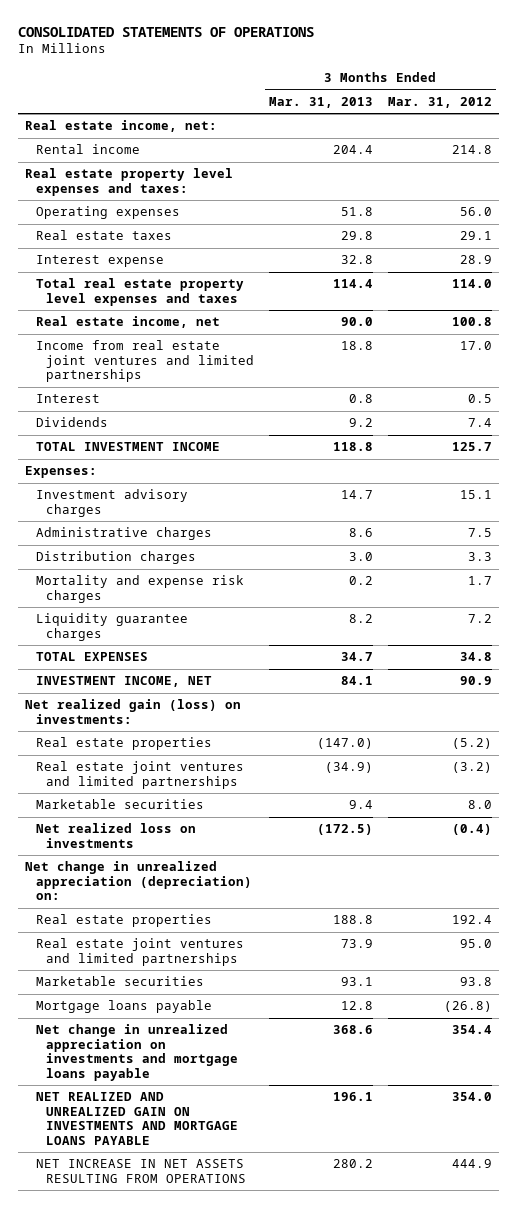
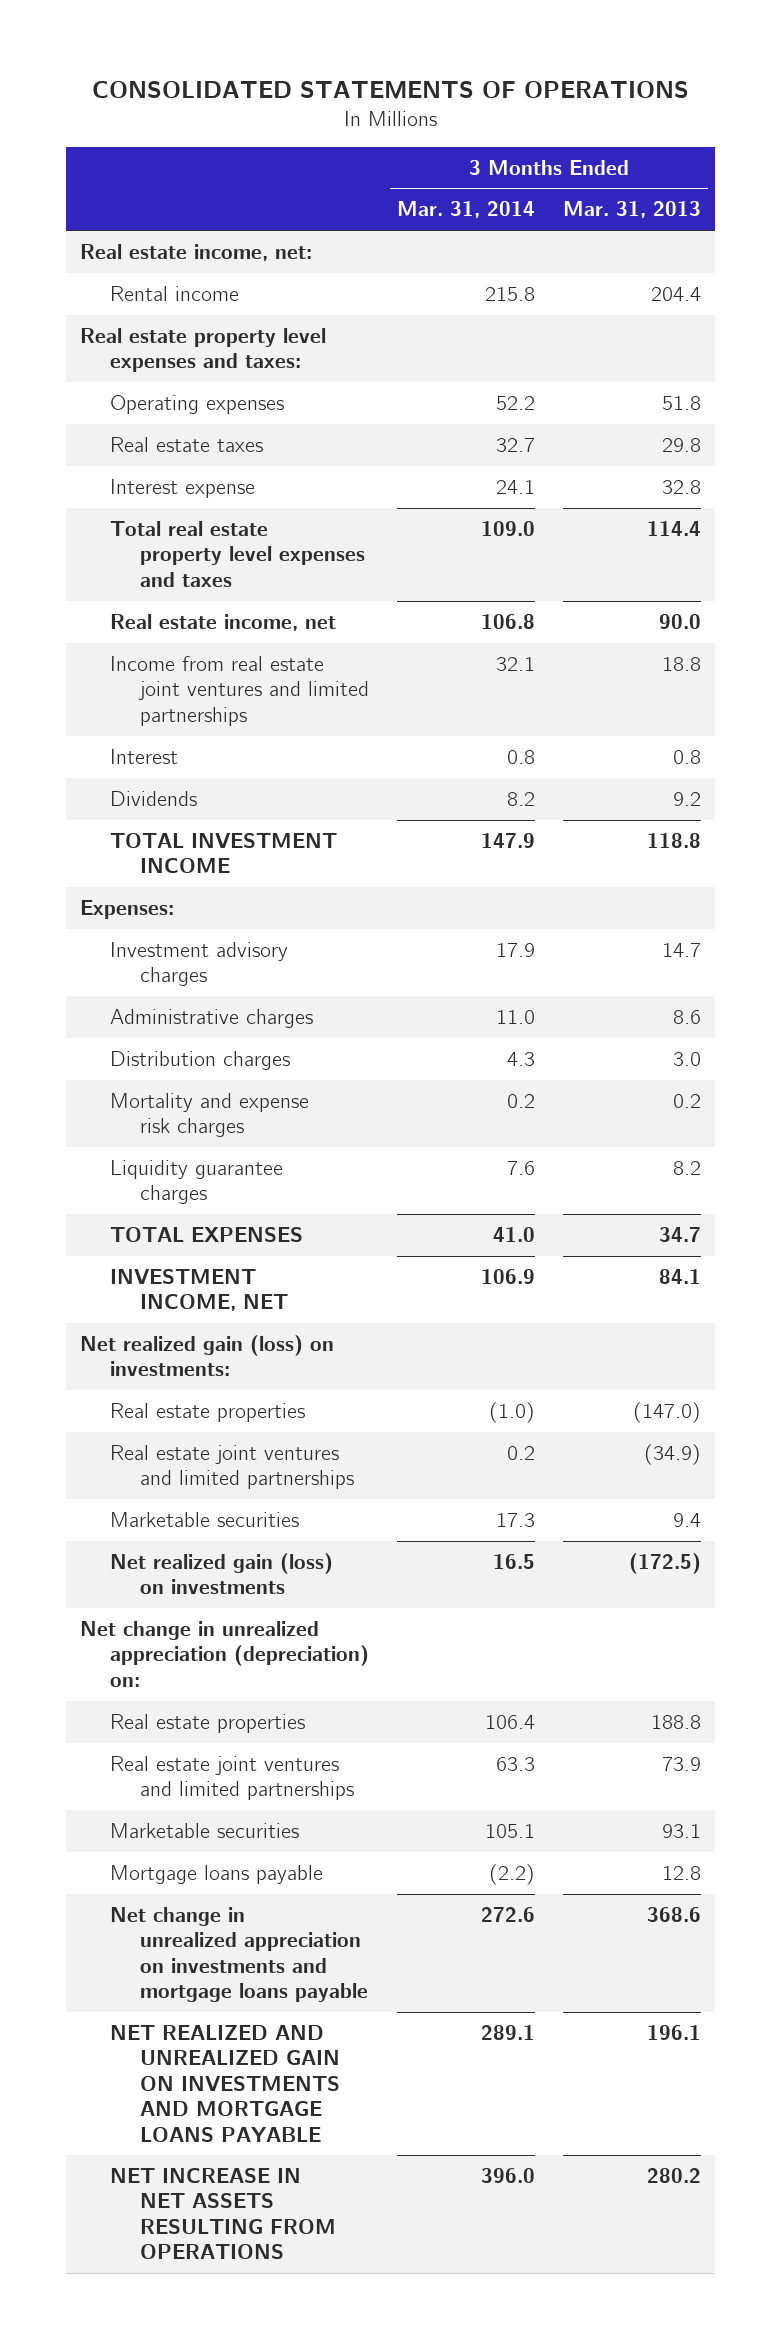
[387,96,492,108] Mar. 31, 2012 -> none
none -> [397,201,536,219] Mar. 31, 2014
[35,823,196,848] Net realized loss on investments -> [110,1552,334,1595] Net realized gain (loss) on investments

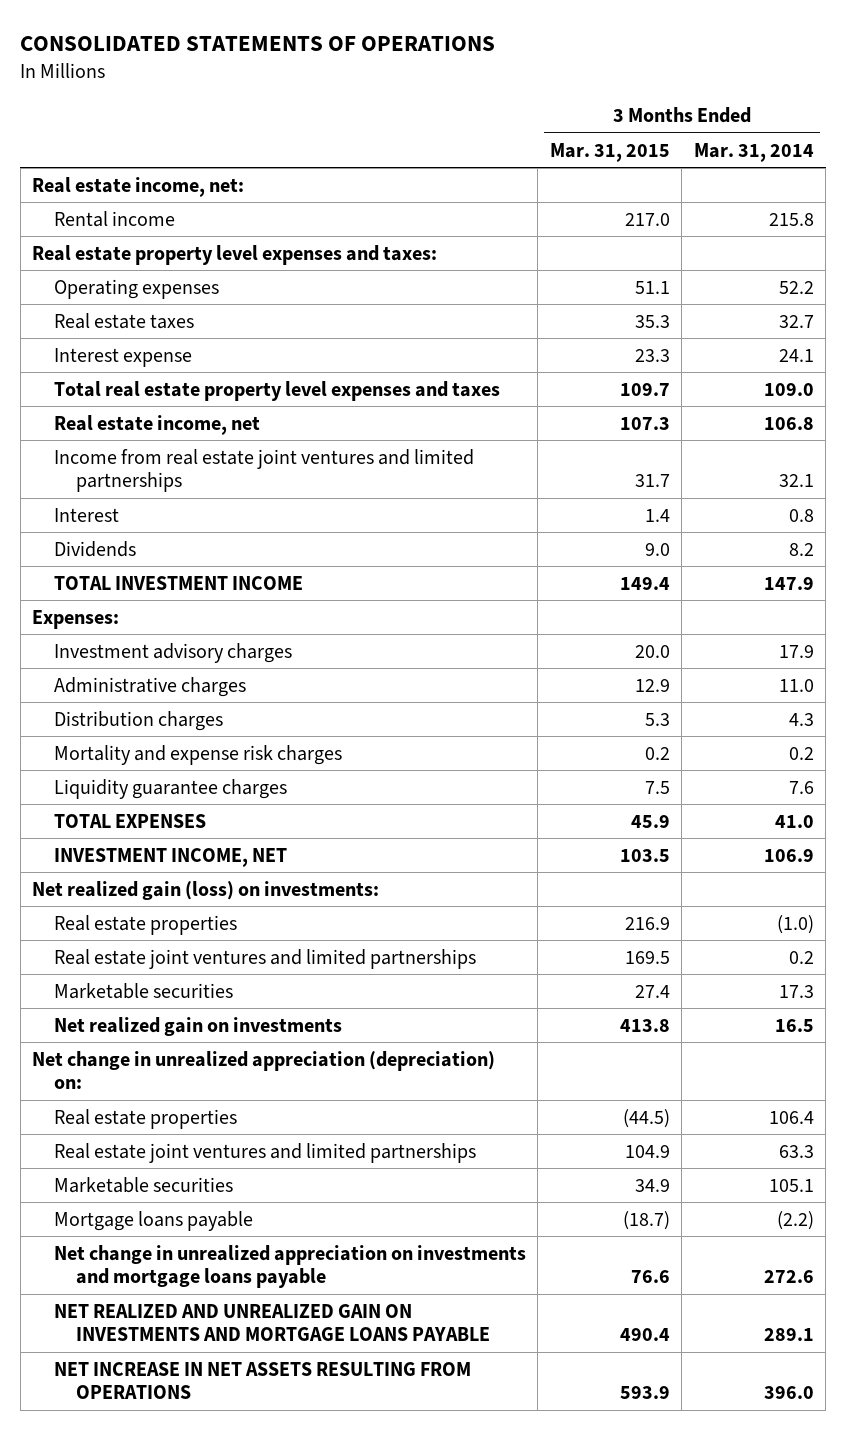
[562,201,701,219] Mar. 31, 2013 -> none
none -> [549,142,670,162] Mar. 31, 2015
[110,1552,334,1595] Net realized gain (loss) on investments -> [54,1016,343,1036] Net realized gain on investments

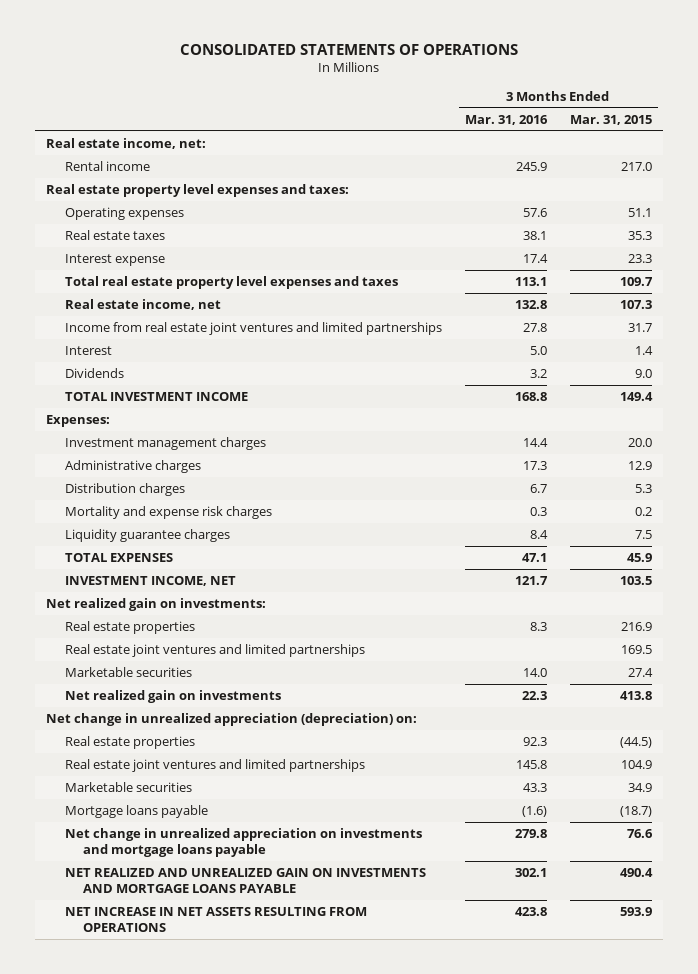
[693,142,814,162] Mar. 31, 2014 -> none
none -> [464,114,548,125] Mar. 31, 2016
[54,642,293,663] Investment advisory charges -> [64,437,266,451] Investment management charges
[32,880,380,900] Net realized gain (loss) on investments: -> [46,598,267,612] Net realized gain on investments:

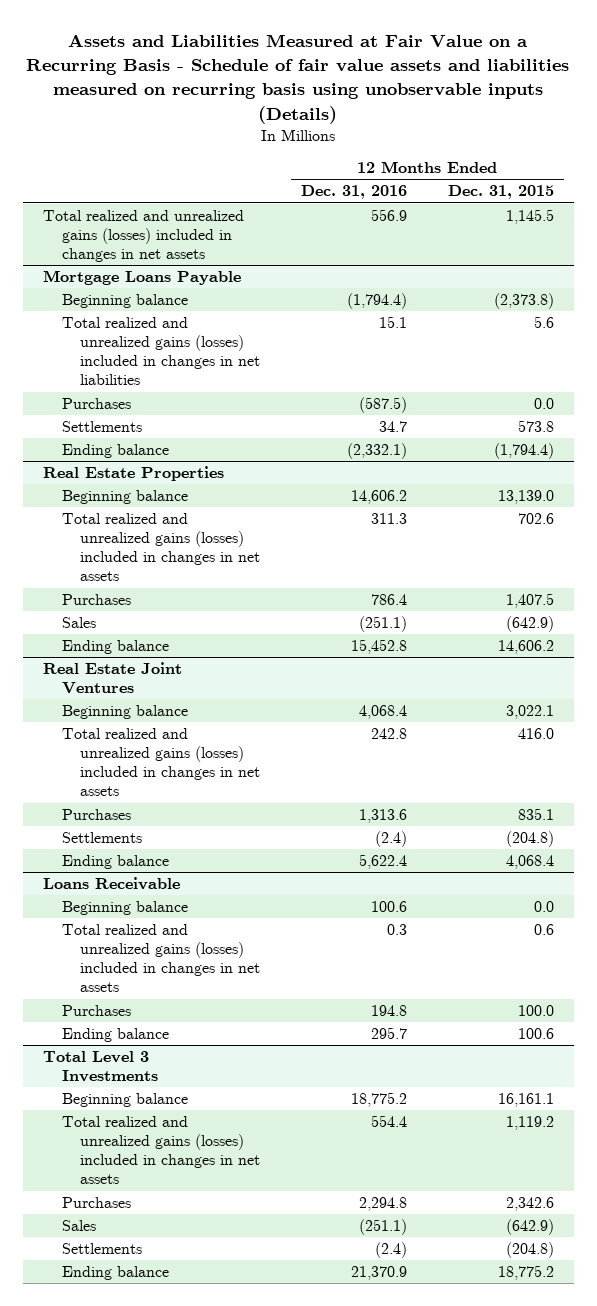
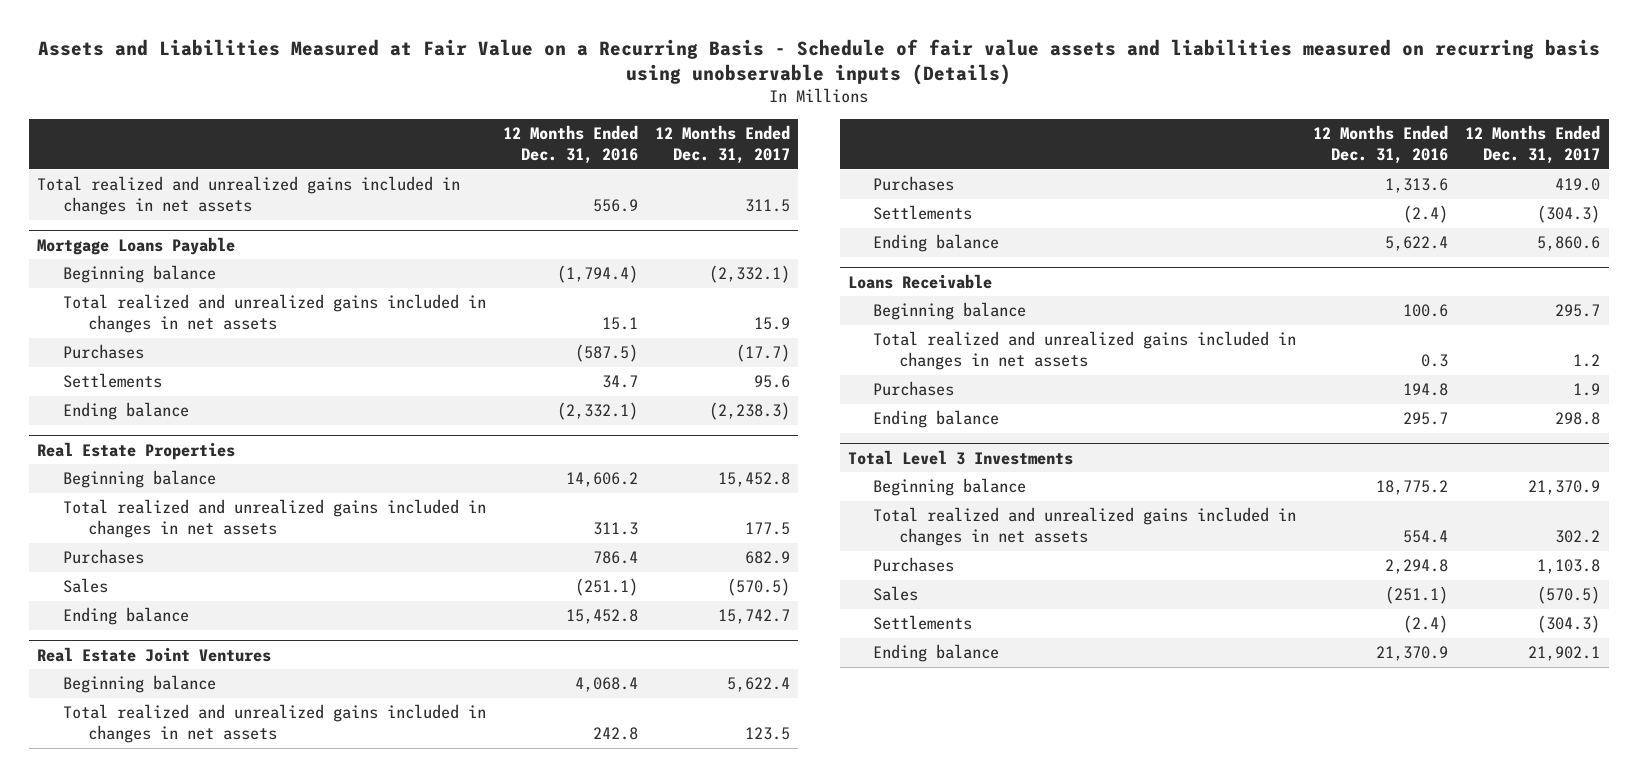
[447,185,554,200] Dec. 31, 2015 -> none
none -> [654,125,790,165] 12 Months Ended Dec. 31, 2017
[43,209,245,263] Total realized and unrealized gains (losses) included in changes in net assets -> [37,176,461,216] Total realized and unrealized gains included in changes in net assets
[61,316,261,386] Total realized and unrealized gains (losses) included in changes in net liabilities -> [62,294,486,334] Total realized and unrealized gains included in changes in net assets
[61,512,261,582] Total realized and unrealized gains (losses) included in changes in net assets -> [62,499,486,539] Total realized and unrealized gains included in changes in net assets
[61,727,261,797] Total realized and unrealized gains (losses) included in changes in net assets -> [62,704,486,744] Total realized and unrealized gains included in changes in net assets
[61,923,261,993] Total realized and unrealized gains (losses) included in changes in net assets -> [873,331,1297,371] Total realized and unrealized gains included in changes in net assets
[61,1115,261,1185] Total realized and unrealized gains (losses) included in changes in net assets -> [873,507,1297,547] Total realized and unrealized gains included in changes in net assets

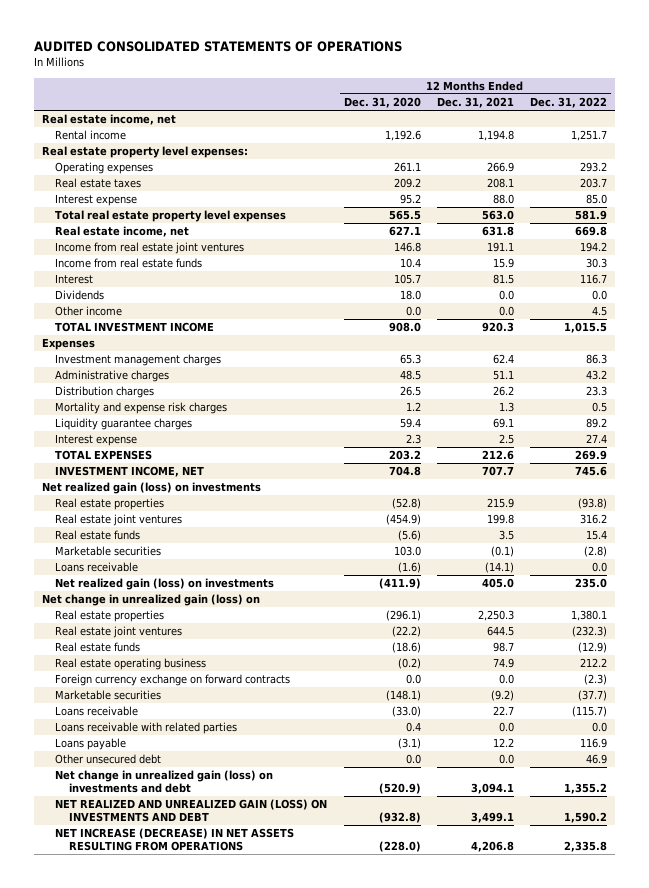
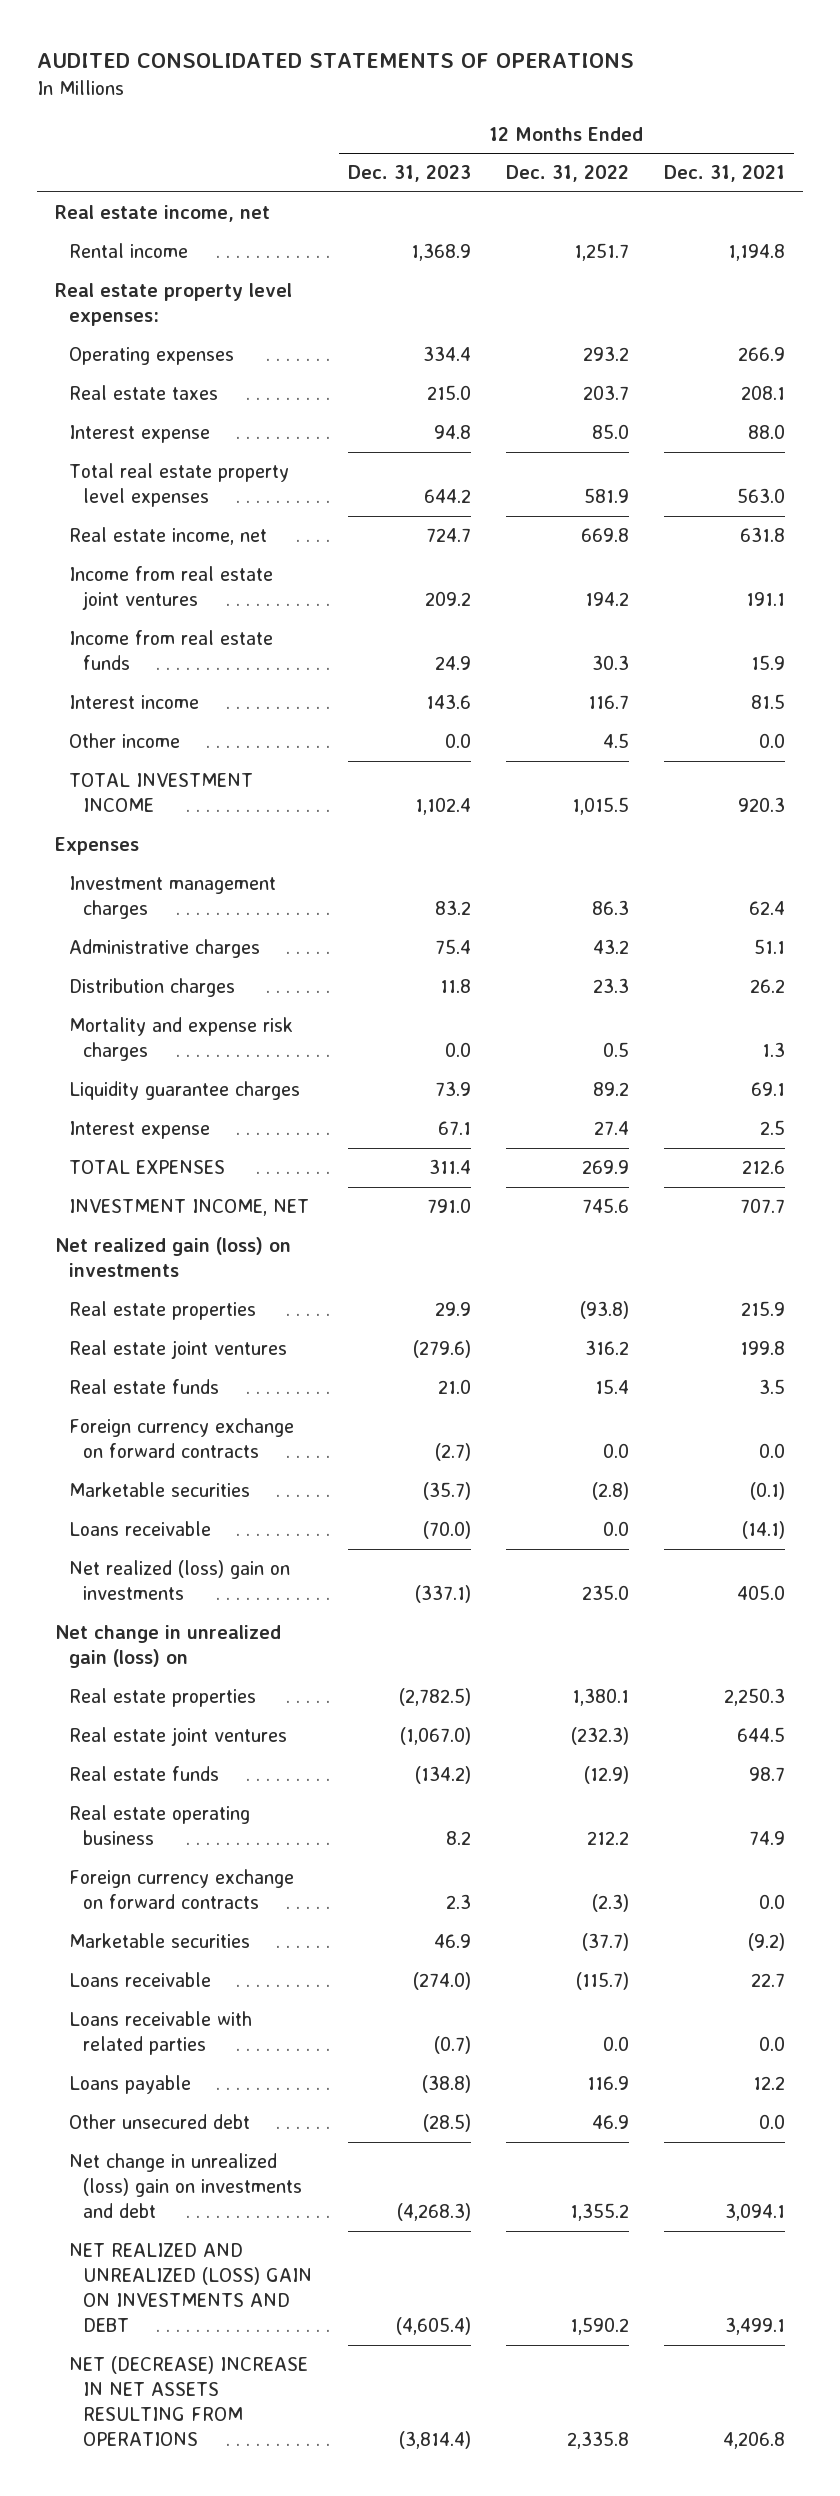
[343,97,421,109] Dec. 31, 2020 -> none
none -> [347,165,471,183] Dec. 31, 2023
[55,290,105,301] Dividends -> none
[55,274,94,285] Interest -> [69,695,200,710] Interest income
none -> [69,1418,295,1459] Foreign currency exchange on forward contracts
[55,578,275,591] Net realized gain (loss) on investments -> [69,1560,291,1601] Net realized (loss) gain on investments
[55,770,274,794] Net change in unrealized gain (loss) on investments and debt -> [69,2153,303,2219] Net change in unrealized (loss) gain on investments and debt
[55,799,328,823] NET REALIZED AND UNREALIZED GAIN (LOSS) ON INVESTMENTS AND DEBT -> [69,2243,313,2333] NET REALIZED AND UNREALIZED (LOSS) GAIN ON INVESTMENTS AND DEBT
[55,828,295,852] NET INCREASE (DECREASE) IN NET ASSETS RESULTING FROM OPERATIONS -> [69,2356,309,2447] NET (DECREASE) INCREASE IN NET ASSETS RESULTING FROM OPERATIONS

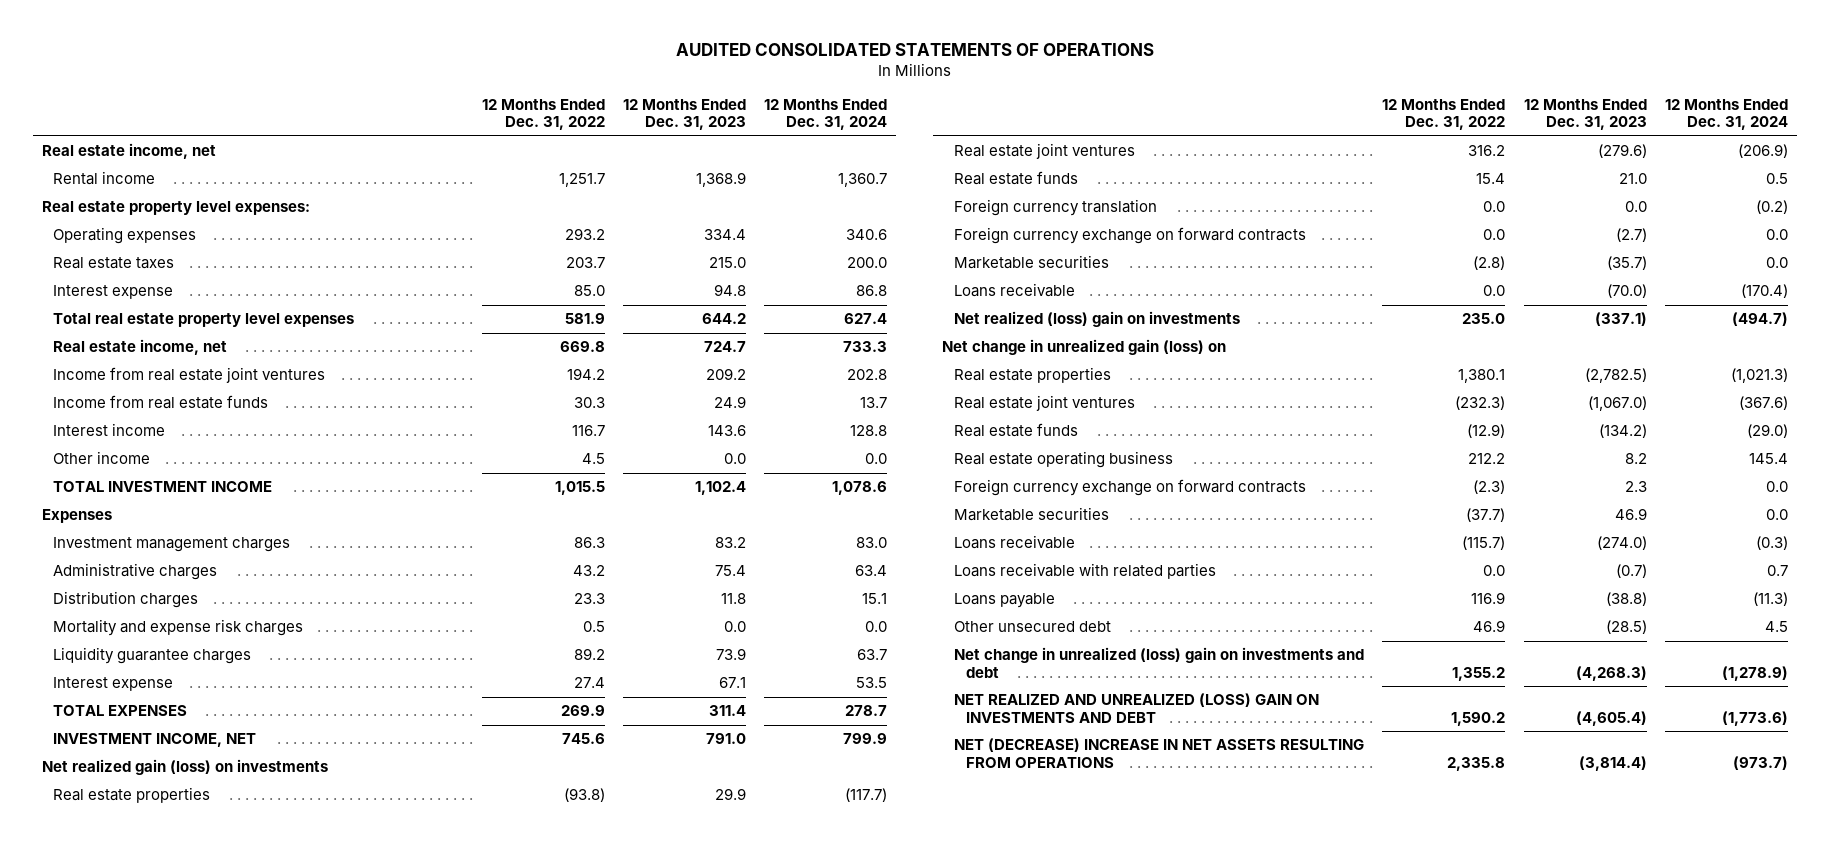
[663,165,785,183] Dec. 31, 2021 -> none
none -> [764,98,888,131] 12 Months Ended Dec. 31, 2024
none -> [954,199,1158,217] Foreign currency translation

